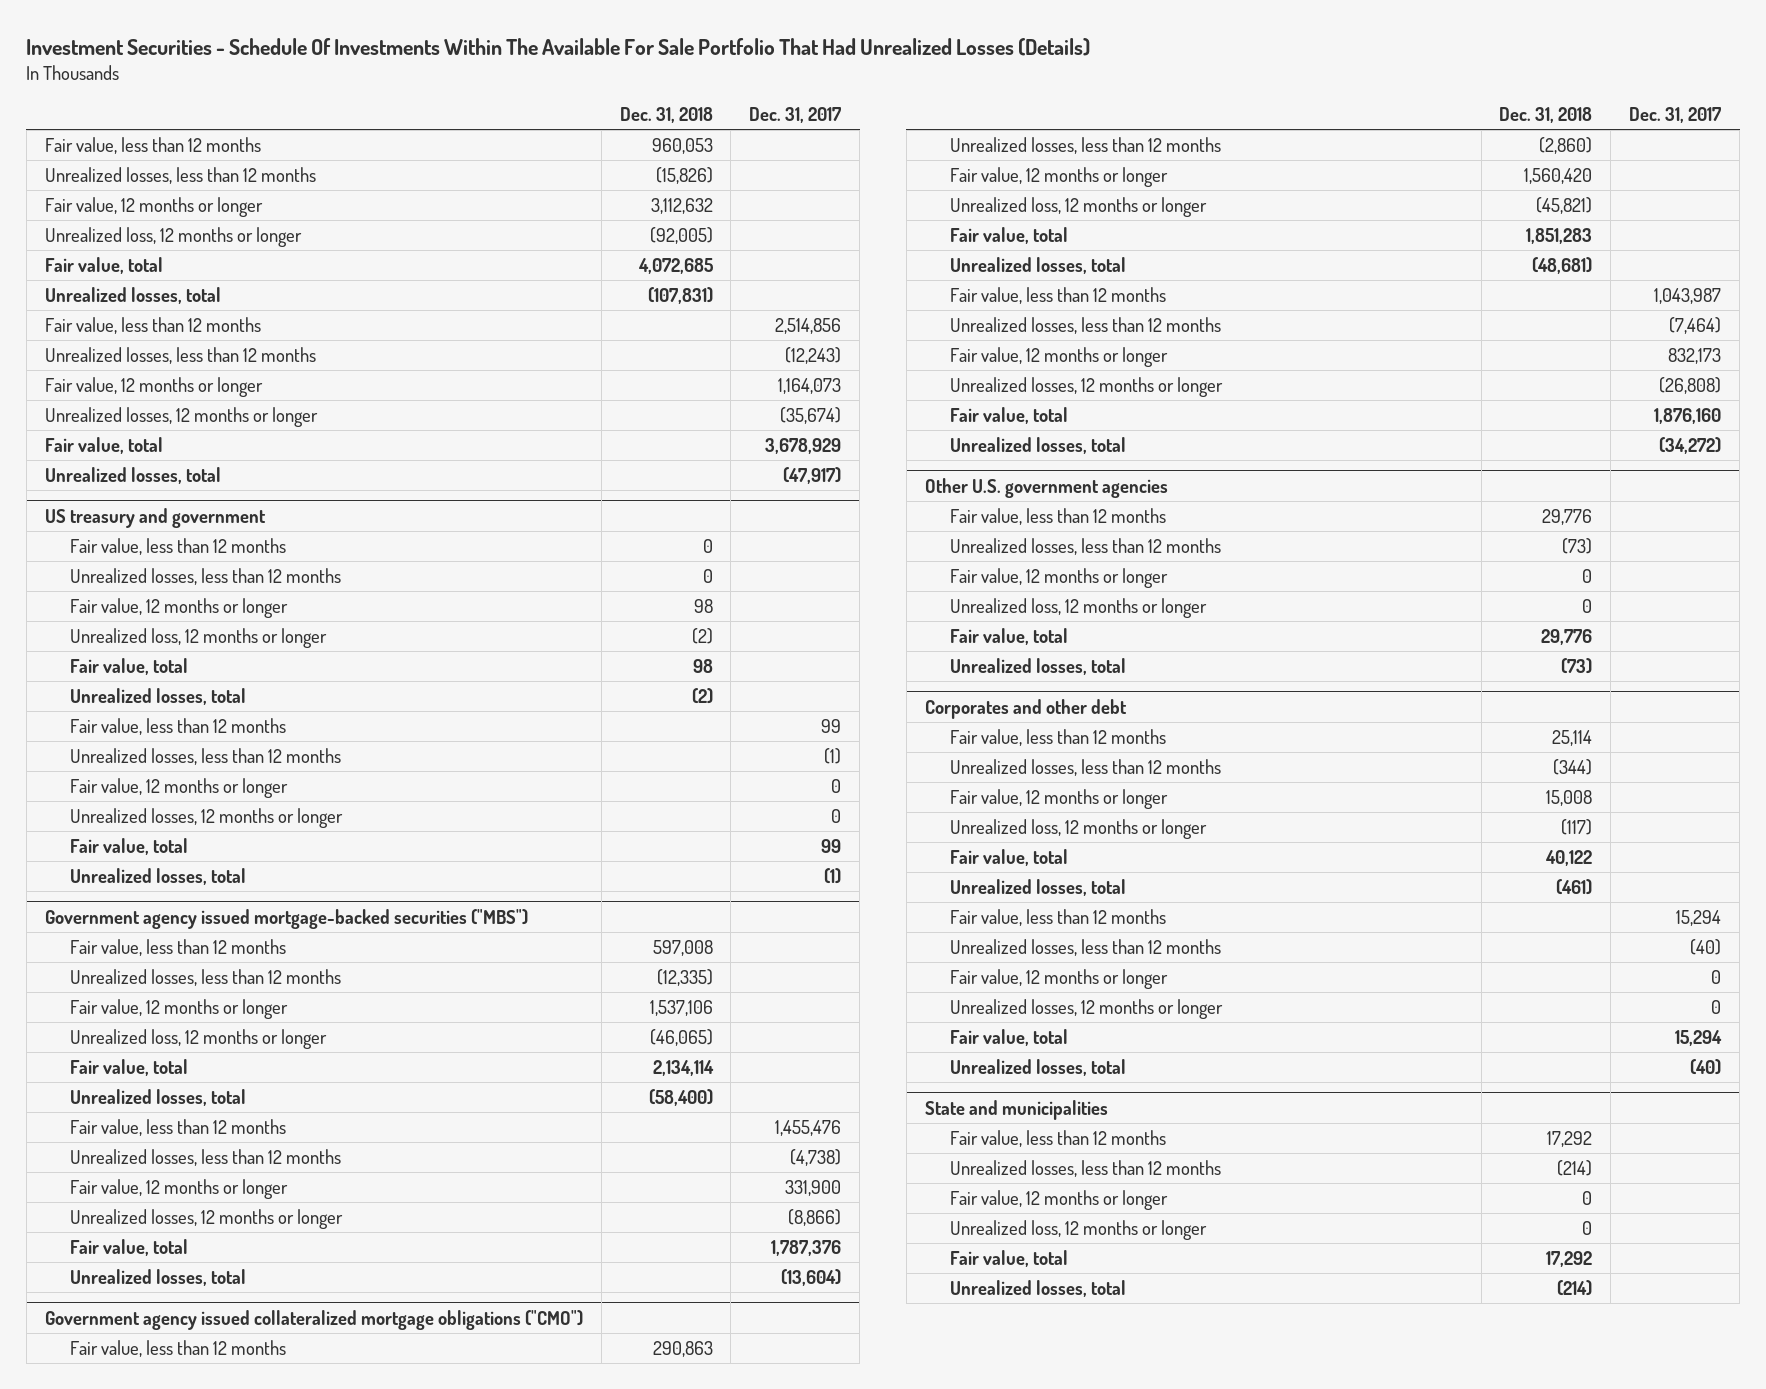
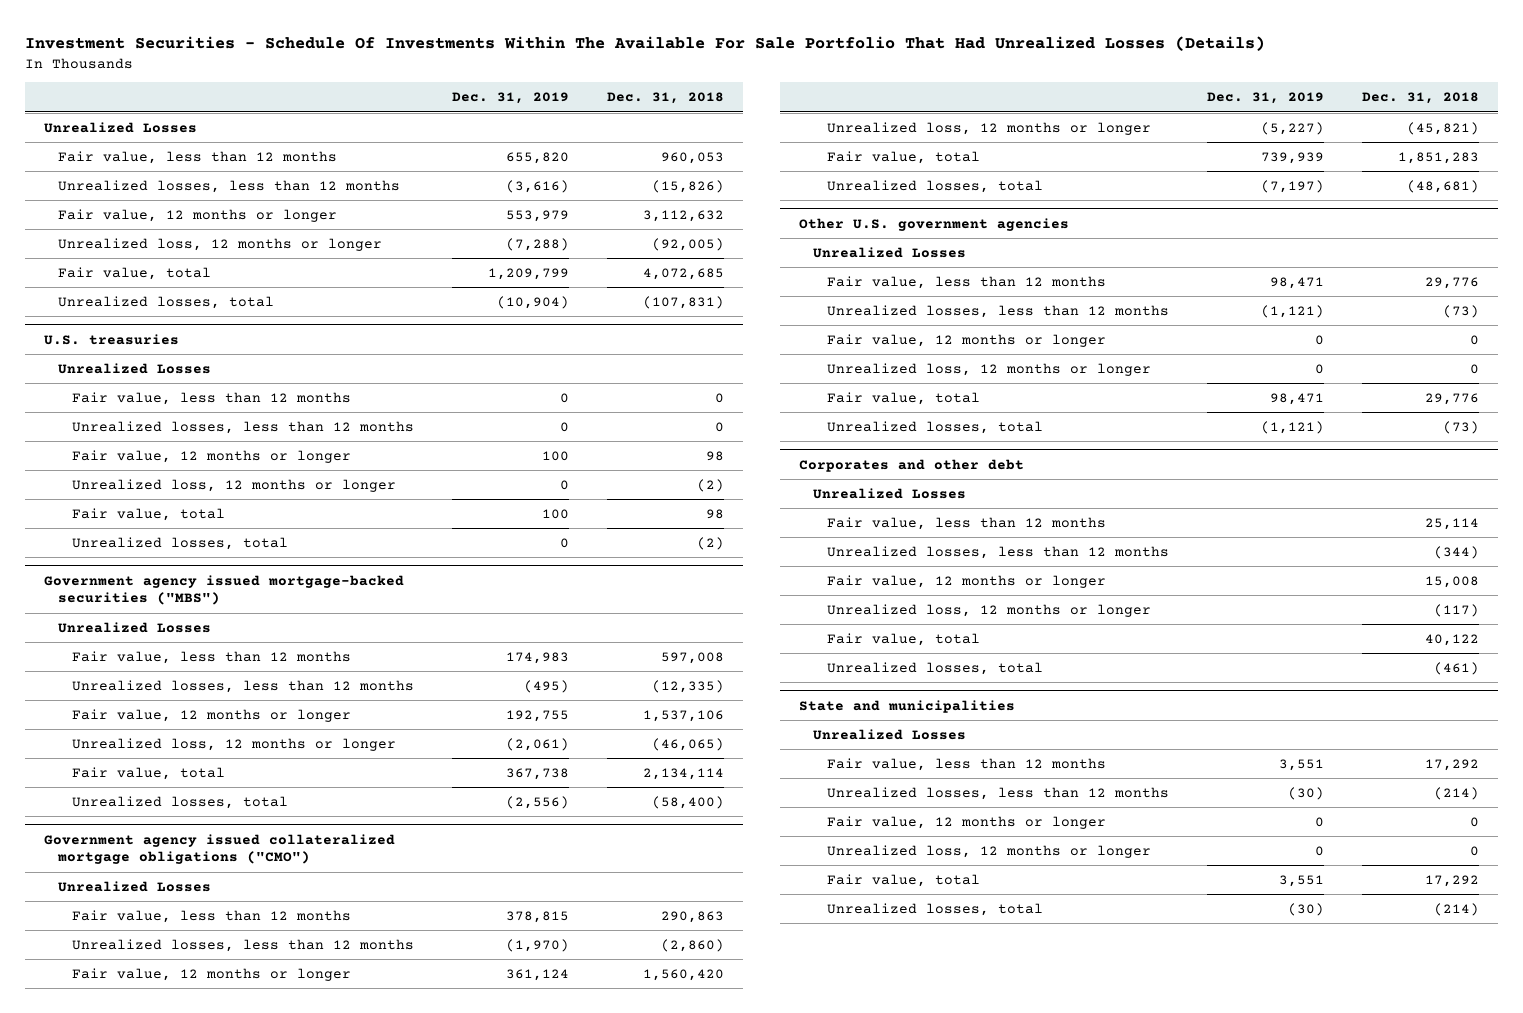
[749,106,842,123] Dec. 31, 2017 -> none
none -> [452,92,570,105] Dec. 31, 2019
none -> [44,121,198,133] Unrealized Losses
[44,316,261,334] Fair value, less than 12 months -> none
[44,346,316,364] Unrealized losses, less than 12 months -> none
[44,376,263,397] Fair value, 12 months or longer -> none
[44,406,318,427] Unrealized losses, 12 months or longer -> none
[44,436,163,454] Fair value, total -> none
[44,466,221,484] Unrealized losses, total -> none
[44,507,266,528] US treasury and government -> [44,333,180,345] U.S. treasuries
none -> [58,362,212,374] Unrealized Losses
[69,717,286,735] Fair value, less than 12 months -> none
[69,747,341,765] Unrealized losses, less than 12 months -> none
[69,777,288,798] Fair value, 12 months or longer -> none
[69,807,343,828] Unrealized losses, 12 months or longer -> none
[69,837,188,855] Fair value, total -> none
[69,867,246,885] Unrealized losses, total -> none
none -> [58,621,212,633] Unrealized Losses
[69,1118,286,1136] Fair value, less than 12 months -> none
[69,1148,341,1166] Unrealized losses, less than 12 months -> none
[69,1178,288,1199] Fair value, 12 months or longer -> none
[69,1208,343,1229] Unrealized losses, 12 months or longer -> none
[69,1238,188,1256] Fair value, total -> none
[69,1268,246,1286] Unrealized losses, total -> none
none -> [58,880,212,892] Unrealized Losses
[949,286,1166,304] Fair value, less than 12 months -> none
[949,316,1221,334] Unrealized losses, less than 12 months -> none
[949,346,1168,367] Fair value, 12 months or longer -> none
[949,376,1223,397] Unrealized losses, 12 months or longer -> none
[949,406,1068,424] Fair value, total -> none
[949,436,1126,454] Unrealized losses, total -> none
none -> [813,246,967,258] Unrealized Losses
none -> [813,487,967,499] Unrealized Losses
[949,908,1166,926] Fair value, less than 12 months -> none
[949,938,1221,956] Unrealized losses, less than 12 months -> none
[949,968,1168,989] Fair value, 12 months or longer -> none
[949,998,1223,1019] Unrealized losses, 12 months or longer -> none
[949,1028,1068,1046] Fair value, total -> none
[949,1058,1126,1076] Unrealized losses, total -> none
none -> [813,728,967,740] Unrealized Losses

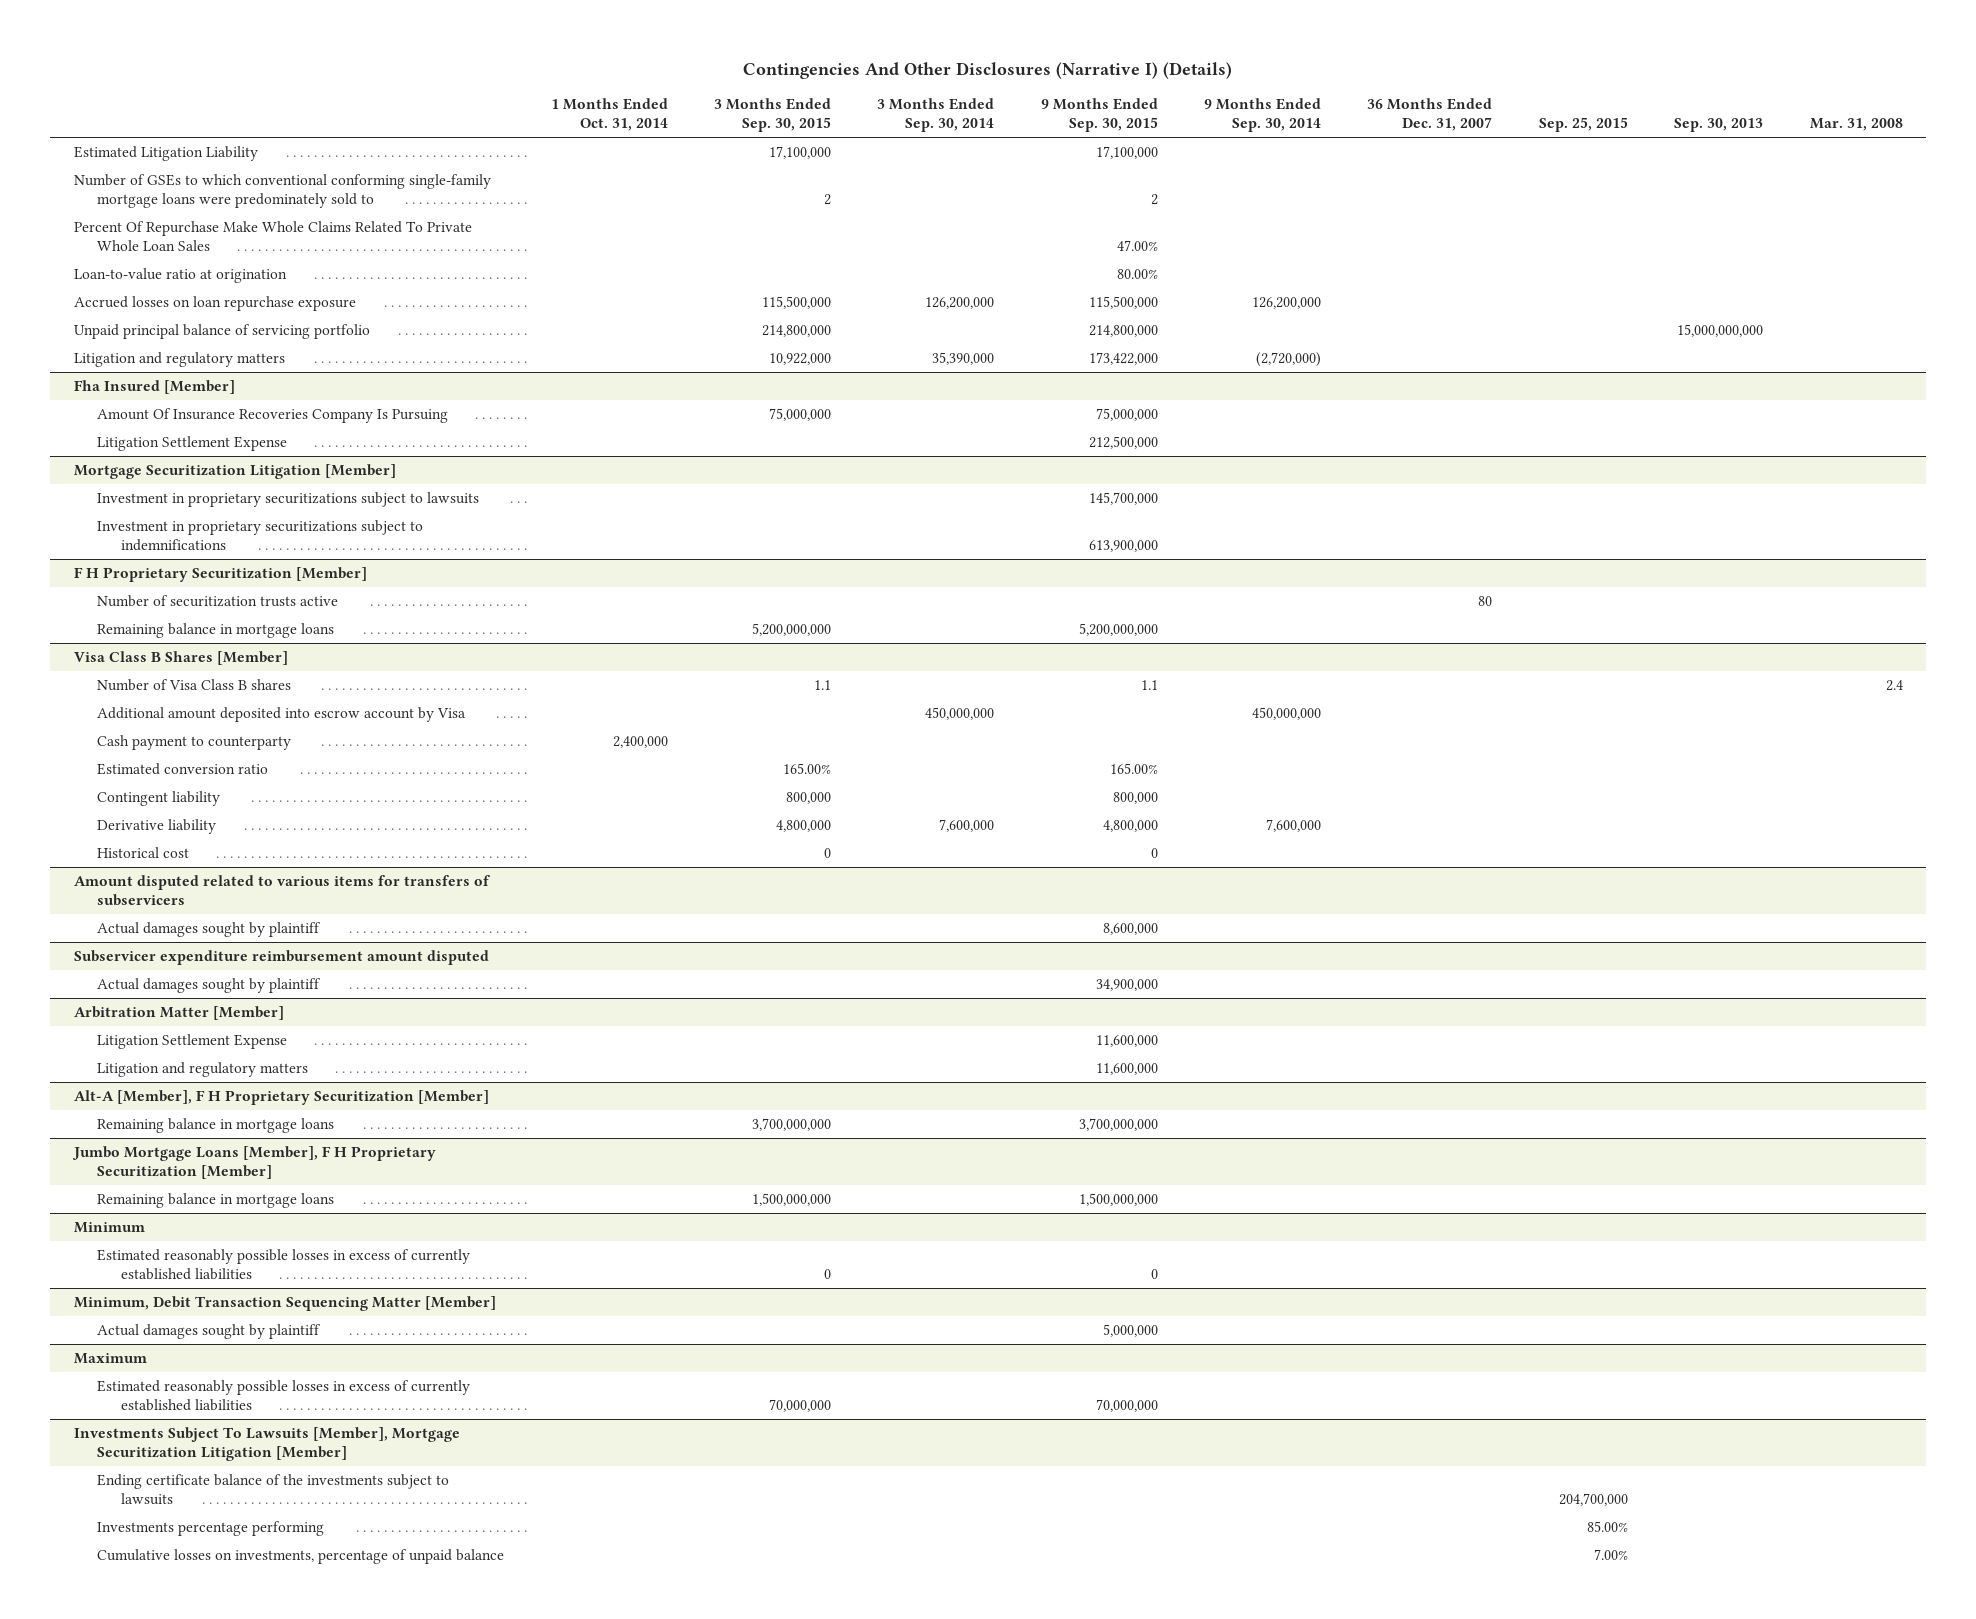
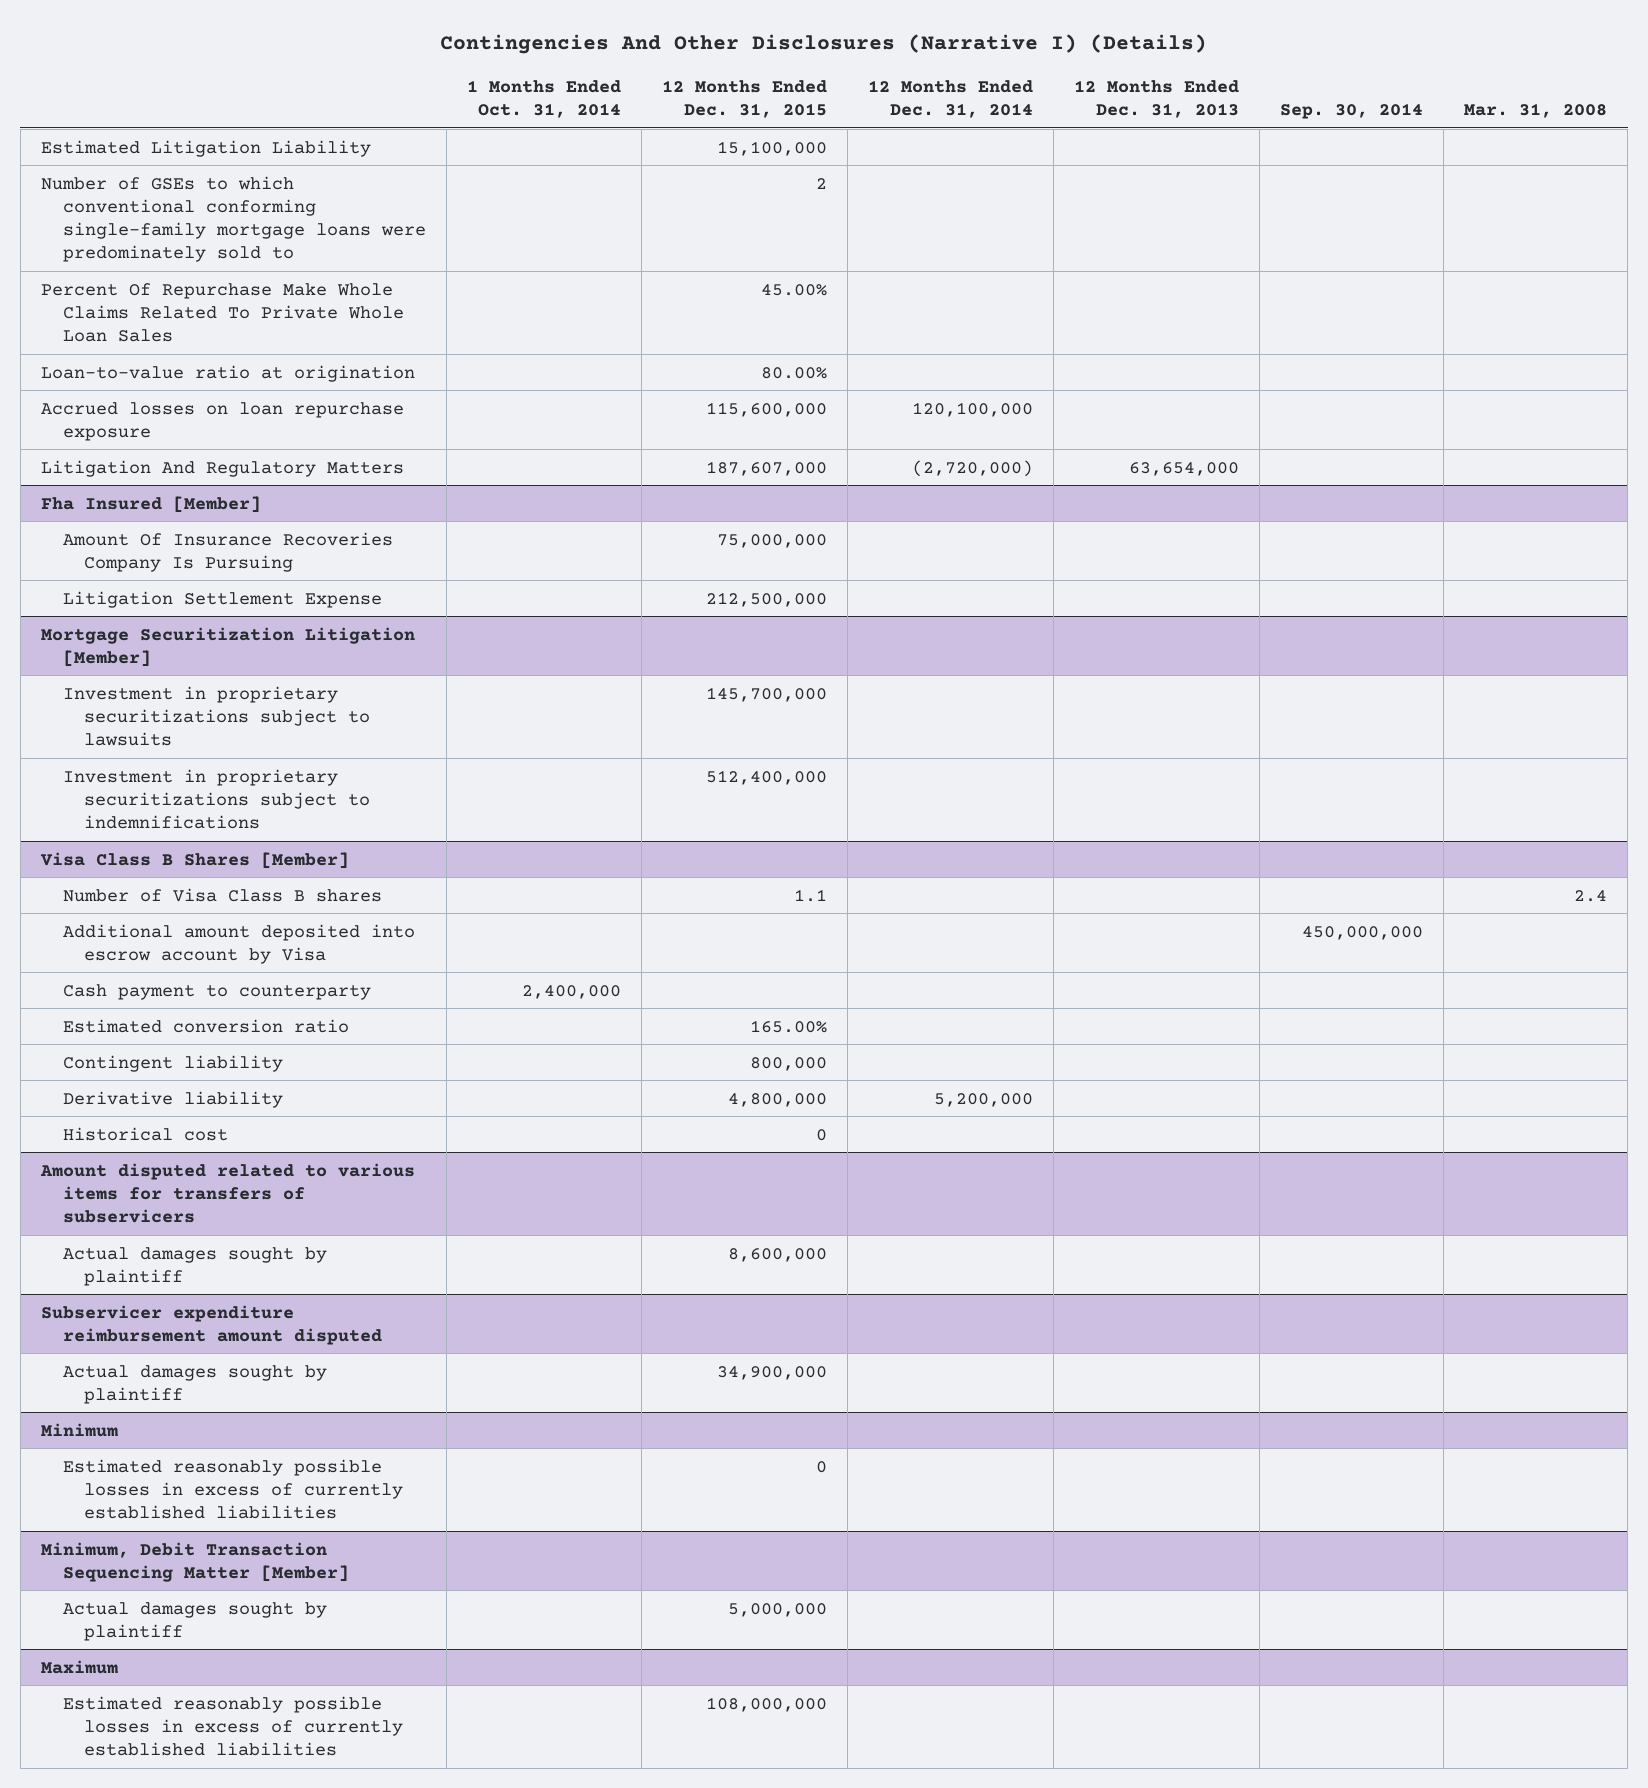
[713,98,831,133] 3 Months Ended Sep. 30, 2015 -> none
[877,98,995,133] 3 Months Ended Sep. 30, 2014 -> none
[1040,98,1158,133] 9 Months Ended Sep. 30, 2015 -> none
[1204,98,1322,133] 9 Months Ended Sep. 30, 2014 -> none
[1367,98,1493,132] 36 Months Ended Dec. 31, 2007 -> none
[1538,117,1628,133] Sep. 25, 2015 -> none
[1674,118,1764,133] Sep. 30, 2013 -> none
none -> [661,79,827,118] 12 Months Ended Dec. 31, 2015
none -> [867,79,1033,118] 12 Months Ended Dec. 31, 2014
none -> [1073,79,1239,118] 12 Months Ended Dec. 31, 2013
none -> [1280,102,1424,119] Sep. 30, 2014
[73,323,370,339] Unpaid principal balance of servicing portfolio -> none
[73,351,285,367] Litigation and regulatory matters -> [40,459,404,477] Litigation And Regulatory Matters
[73,566,367,582] F H Proprietary Securitization [Member] -> none
[97,594,339,607] Number of securitization trusts active -> none
[97,622,335,638] Remaining balance in mortgage loans -> none
[73,1005,284,1020] Arbitration Matter [Member] -> none
[97,1033,288,1049] Litigation Settlement Expense -> none
[97,1061,309,1077] Litigation and regulatory matters -> none
[73,1089,489,1105] Alt-A [Member], F H Proprietary Securitization [Member] -> none
[97,1117,335,1133] Remaining balance in mortgage loans -> none
[71,1145,436,1179] Jumbo Mortgage Loans [Member], F H Proprietary Securitization [Member] -> none
[97,1192,335,1208] Remaining balance in mortgage loans -> none
[73,1426,460,1461] Investments Subject To Lawsuits [Member], Mortgage Securitization Litigation [Member] -> none
[97,1473,450,1505] Ending certificate balance of the investments subject to lawsuits -> none
[97,1520,325,1536] Investments percentage performing -> none
[97,1548,505,1564] Cumulative losses on investments, percentage of unpaid balance -> none

